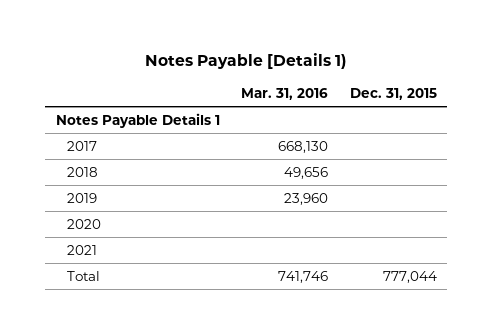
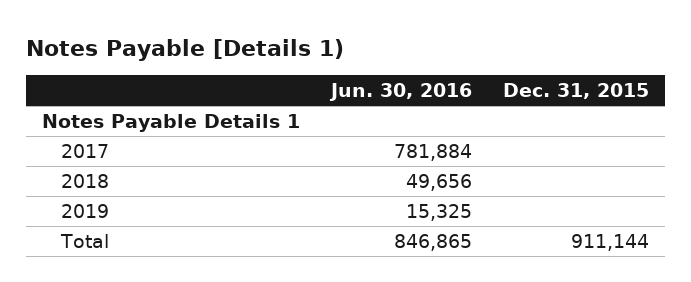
[241,87,329,100] Mar. 31, 2016 -> none
none -> [328,83,472,102] Jun. 30, 2016
[67,218,102,229] 2020 -> none
[67,244,98,255] 2021 -> none
[382,270,437,283] 777,044 -> [571,233,650,251] 911,144

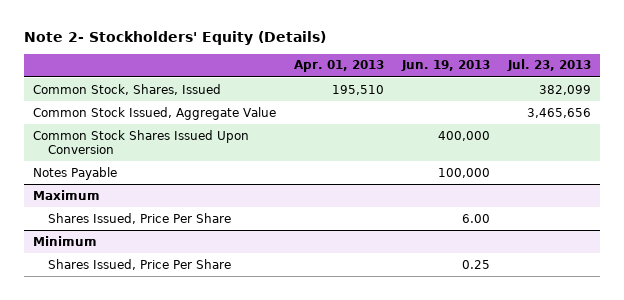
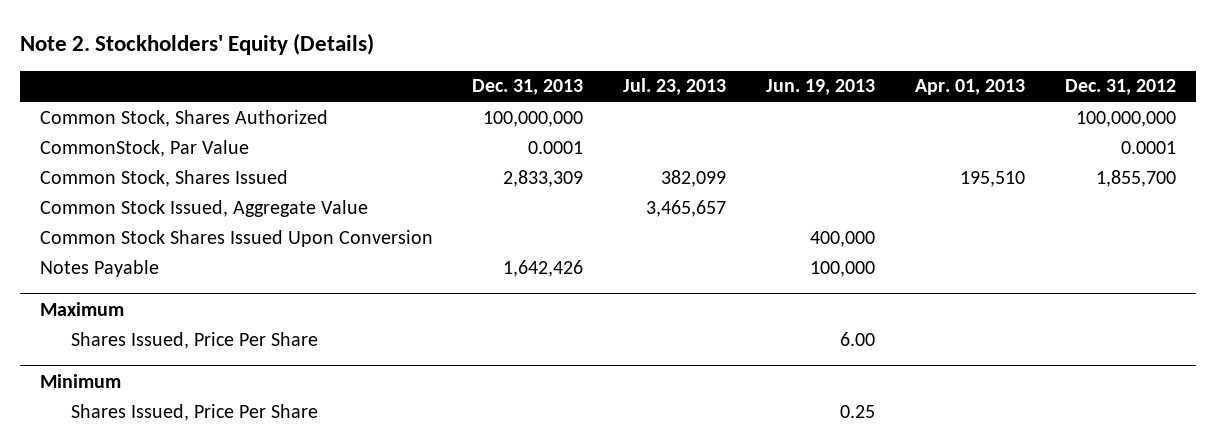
[24,31,327,46] Note 2- Stockholders' Equity (Details) -> [19,32,374,55] Note 2. Stockholders' Equity (Details)
none -> [472,79,584,96] Dec. 31, 2013
none -> [1064,79,1176,96] Dec. 31, 2012
none -> [39,109,328,127] Common Stock, Shares Authorized
none -> [39,139,249,157] CommonStock, Par Value
[33,83,222,95] Common Stock, Shares, Issued -> [39,169,288,187] Common Stock, Shares Issued
[527,107,592,118] 3,465,656 -> [646,199,727,217] 3,465,657

